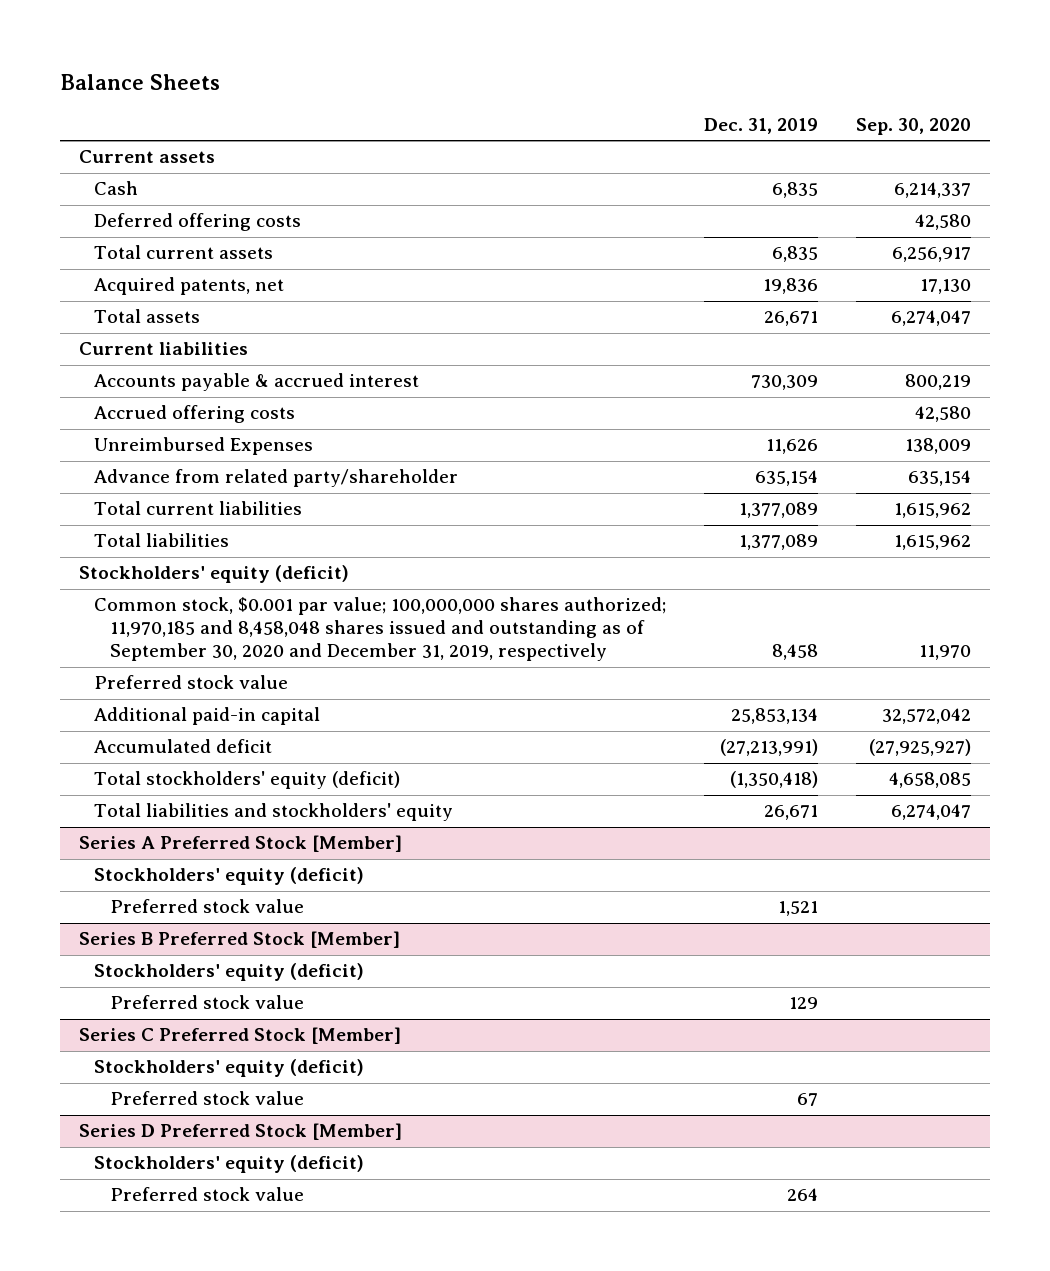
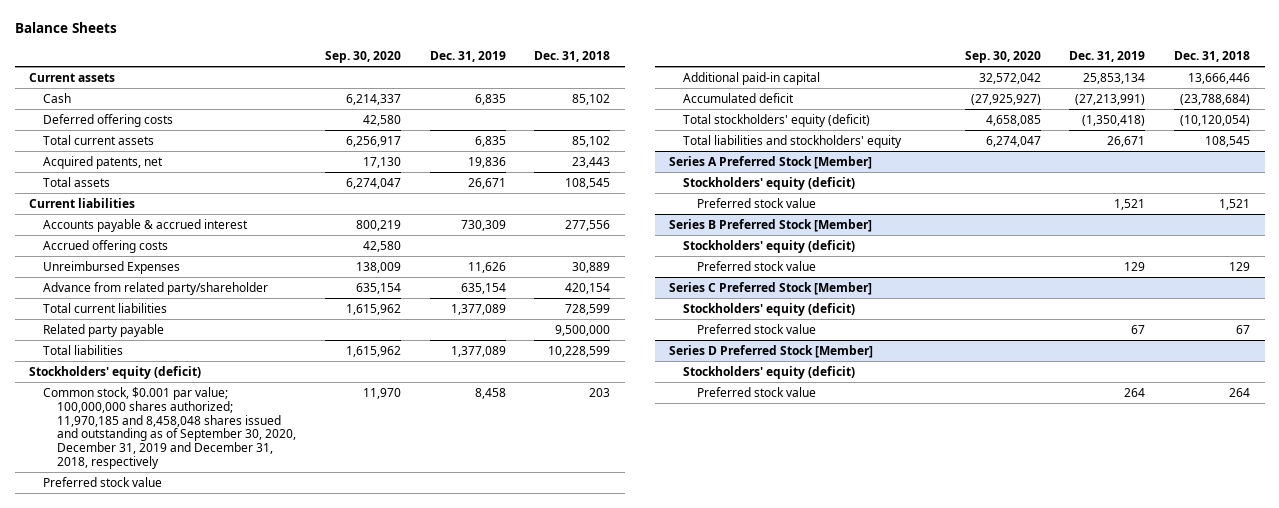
none -> [534,50,611,62] Dec. 31, 2018
none -> [43,323,165,337] Related party payable
[94,597,667,662] Common stock, $0.001 par value; 100,000,000 shares authorized; 11,970,185 and 8,458,048 shares issued and outstanding as of September 30, 2020 and December 31, 2019, respectively -> [43,386,297,470] Common stock, $0.001 par value; 100,000,000 shares authorized; 11,970,185 and 8,458,048 shares issued and outstanding as of September 30, 2020, December 31, 2019 and December 31, 2018, respectively

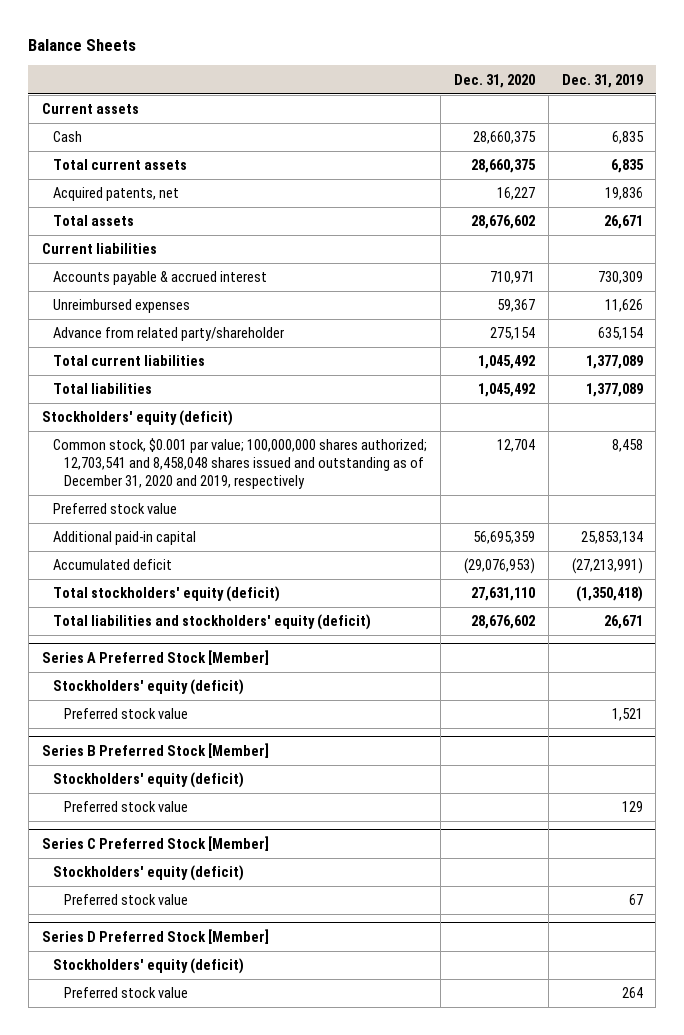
[324,50,401,63] Sep. 30, 2020 -> none
[534,50,611,62] Dec. 31, 2018 -> none
none -> [453,73,535,88] Dec. 31, 2020
[43,113,174,127] Deferred offering costs -> none
[43,239,169,253] Accrued offering costs -> none
[43,260,181,274] Unreimbursed Expenses -> [52,299,190,314] Unreimbursed expenses
[43,323,165,337] Related party payable -> none
[43,386,297,470] Common stock, $0.001 par value; 100,000,000 shares authorized; 11,970,185 and 8,458,048 shares issued and outstanding as of September 30, 2020, December 31, 2019 and December 31, 2018, respectively -> [52,438,427,489] Common stock, $0.001 par value; 100,000,000 shares authorized; 12,703,541 and 8,458,048 shares issued and outstanding as of December 31, 2020 and 2019, respectively
[682,134,902,148] Total liabilities and stockholders' equity -> [52,614,371,631] Total liabilities and stockholders' equity (deficit)

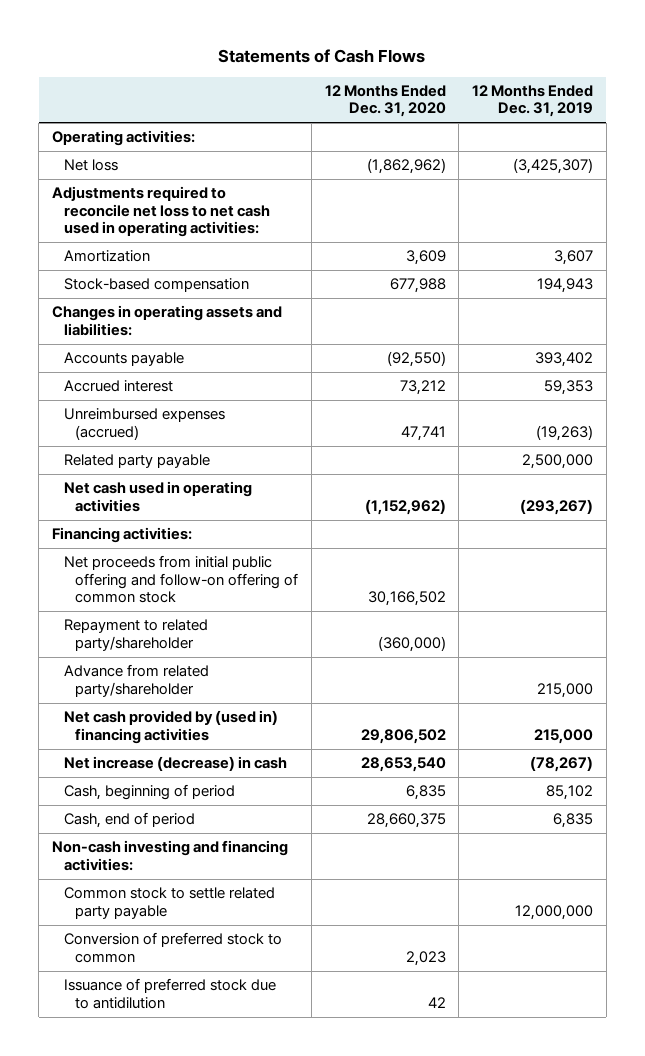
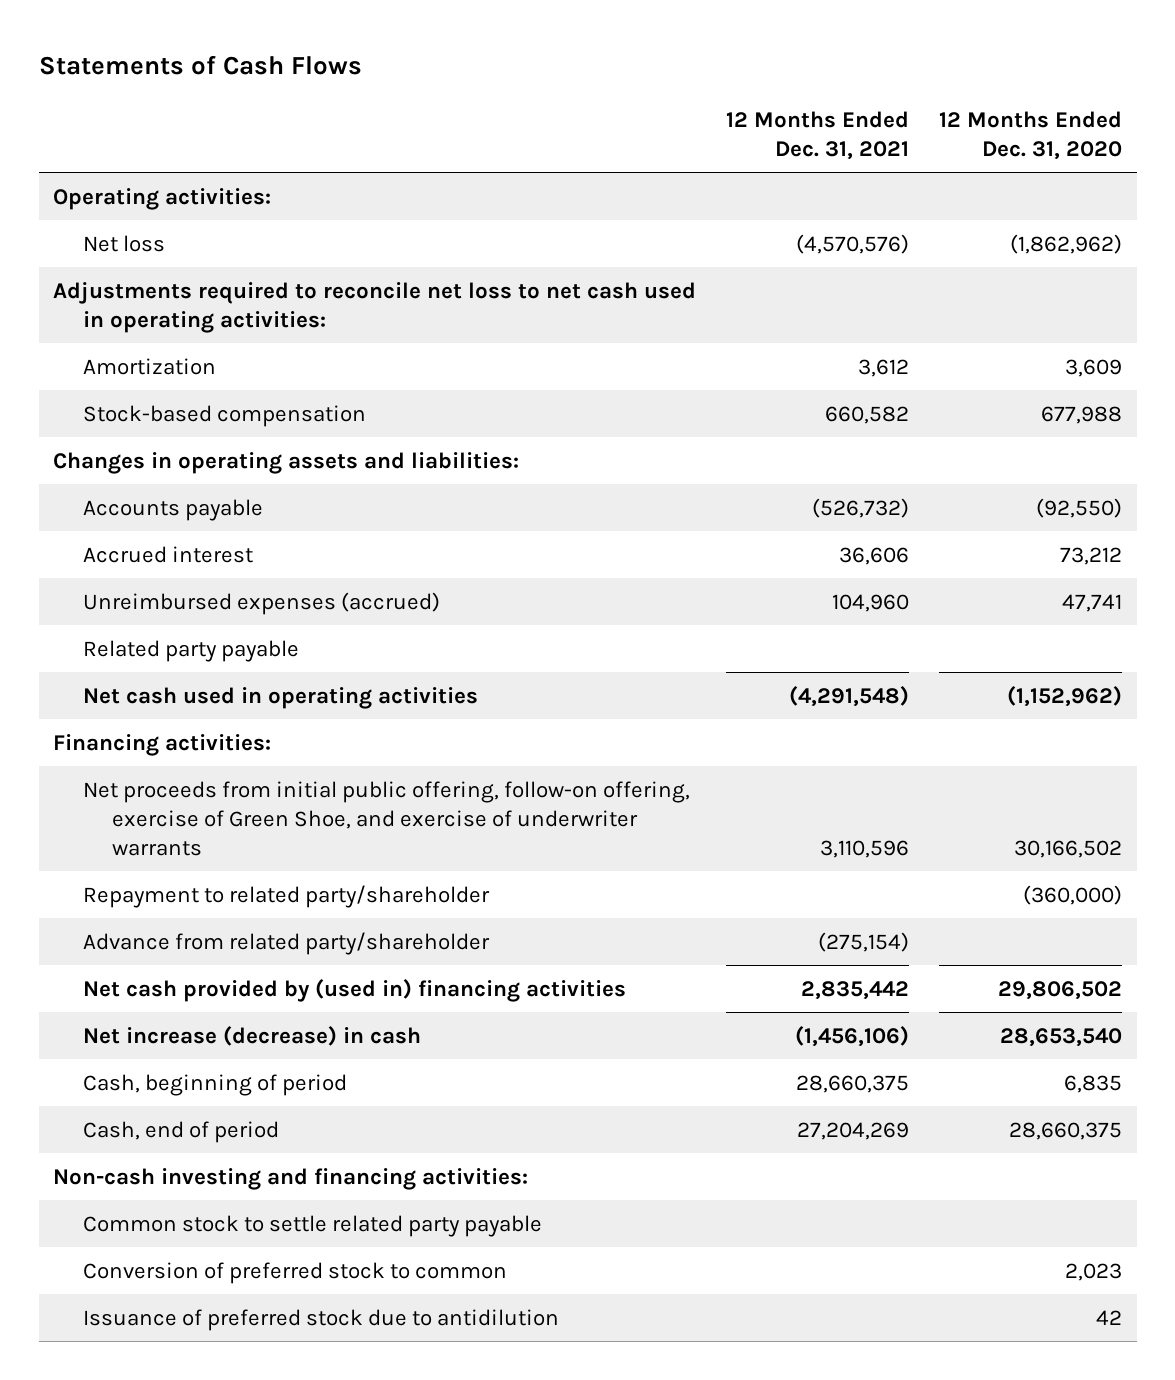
[471,85,593,118] 12 Months Ended Dec. 31, 2019 -> none
none -> [726,110,910,160] 12 Months Ended Dec. 31, 2021
[63,555,299,604] Net proceeds from initial public offering and follow-on offering of common stock -> [82,780,690,856] Net proceeds from initial public offering, follow-on offering, exercise of Green Shoe, and exercise of underwriter warrants

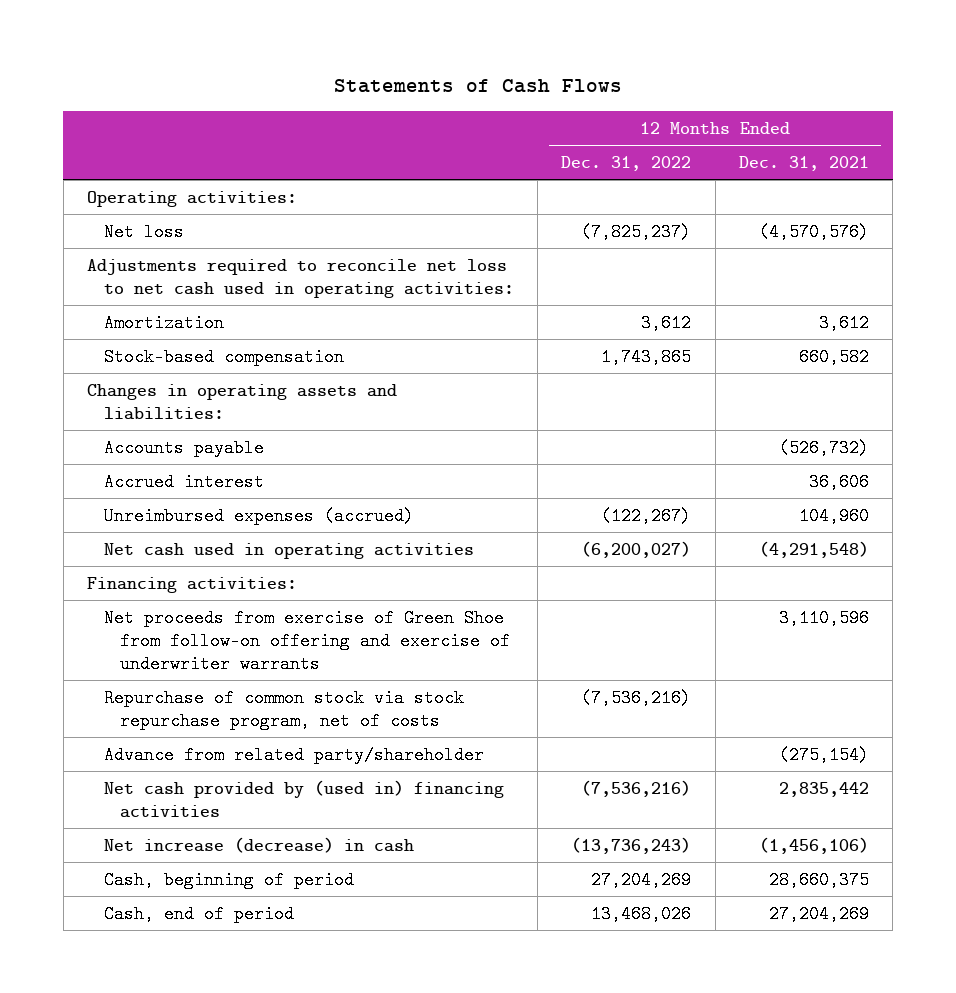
[938,110,1122,160] 12 Months Ended Dec. 31, 2020 -> none
none -> [561,155,692,171] Dec. 31, 2022
[82,639,299,662] Related party payable -> none
[82,884,490,908] Repayment to related party/shareholder -> none
[82,780,690,856] Net proceeds from initial public offering, follow-on offering, exercise of Green Shoe, and exercise of underwriter warrants -> [103,608,511,673] Net proceeds from exercise of Green Shoe from follow-on offering and exercise of underwriter warrants
none -> [103,688,464,730] Repurchase of common stock via stock repurchase program, net of costs
[53,1167,529,1190] Non-cash investing and financing activities: -> none
[82,1214,542,1237] Common stock to settle related party payable -> none
[82,1261,507,1284] Conversion of preferred stock to common -> none
[82,1308,559,1331] Issuance of preferred stock due to antidilution -> none

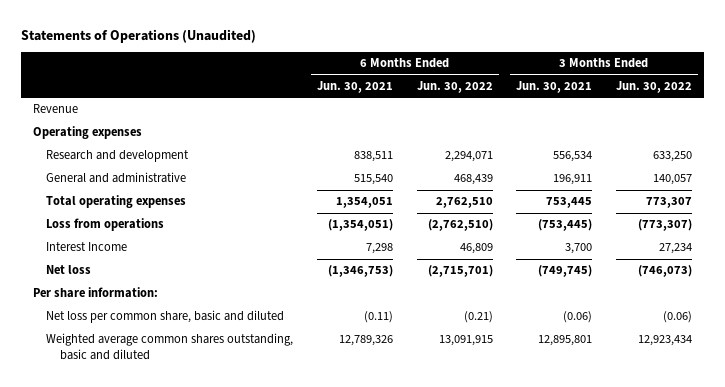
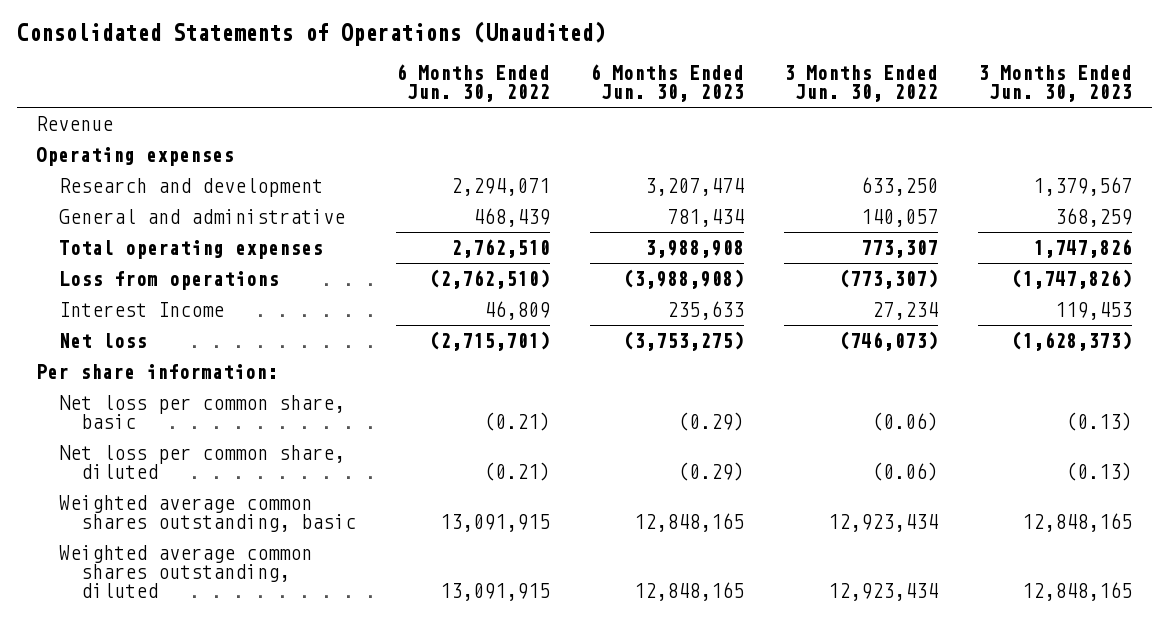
[20,28,256,43] Statements of Operations (Unaudited) -> [16,21,605,47] Consolidated Statements of Operations (Unaudited)
[316,81,393,94] Jun. 30, 2021 -> none
[516,81,593,94] Jun. 30, 2021 -> none
none -> [589,63,744,103] 6 Months Ended Jun. 30, 2023
none -> [977,64,1132,103] 3 Months Ended Jun. 30, 2023
[46,310,285,324] Net loss per common share, basic and diluted -> [58,394,345,429] Net loss per common share, basic
none -> [58,444,345,479] Net loss per common share, diluted
[46,333,294,360] Weighted average common shares outstanding, basic and diluted -> [58,494,357,532] Weighted average common shares outstanding, basic
none -> [58,544,312,598] Weighted average common shares outstanding, diluted

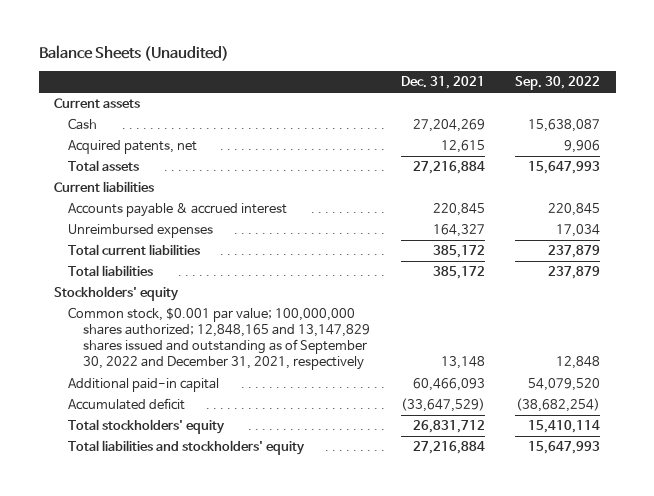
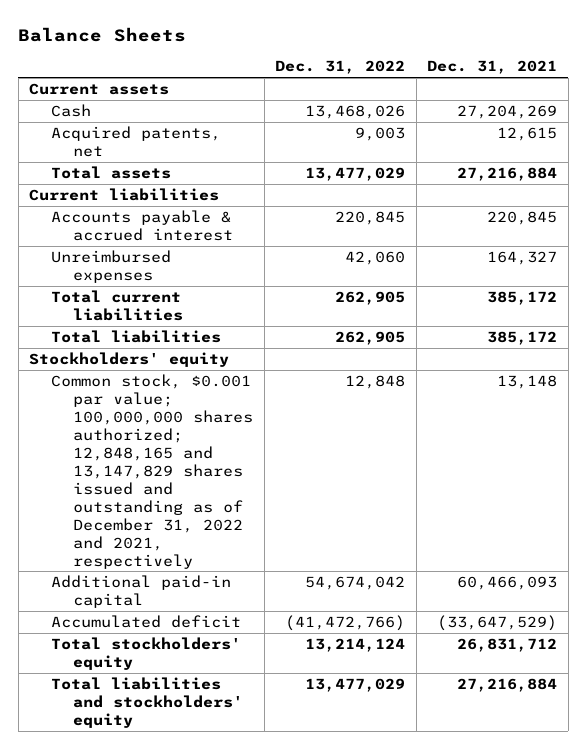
[38,45,229,62] Balance Sheets (Unaudited) -> [18,26,187,42] Balance Sheets
[515,75,601,90] Sep. 30, 2022 -> none
none -> [275,60,406,75] Dec. 31, 2022
[68,307,370,371] Common stock, $0.001 par value; 100,000,000 shares authorized; 12,848,165 and 13,147,829 shares issued and outstanding as of September 30, 2022 and December 31, 2021, respectively -> [51,374,254,569] Common stock, $0.001 par value; 100,000,000 shares authorized; 12,848,165 and 13,147,829 shares issued and outstanding as of December 31, 2022 and 2021, respectively

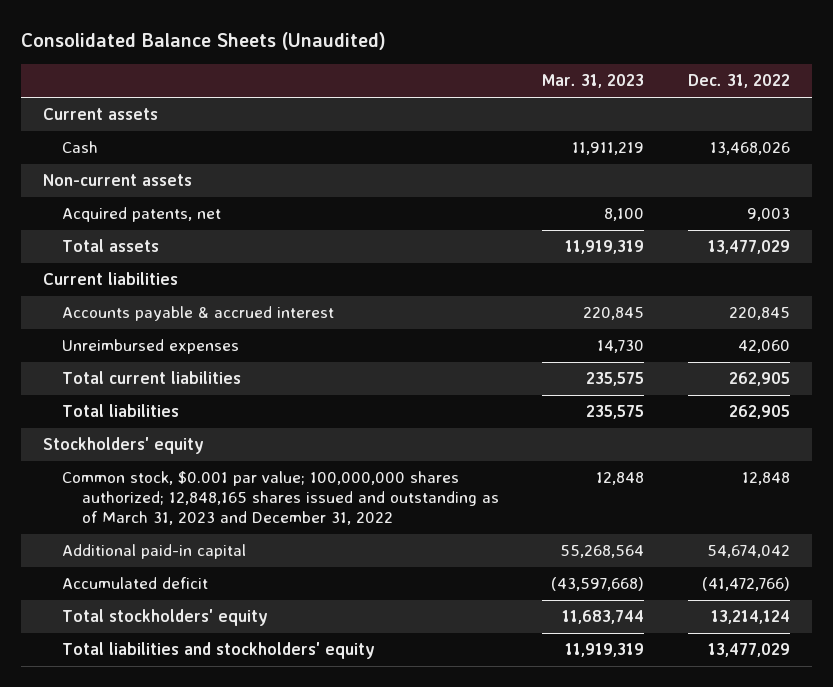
[18,26,187,42] Balance Sheets -> [21,32,387,51] Consolidated Balance Sheets (Unaudited)
[427,60,558,75] Dec. 31, 2021 -> none
none -> [542,74,645,89] Mar. 31, 2023
none -> [42,174,192,187] Non-current assets
[51,374,254,569] Common stock, $0.001 par value; 100,000,000 shares authorized; 12,848,165 and 13,147,829 shares issued and outstanding as of December 31, 2022 and 2021, respectively -> [62,471,499,526] Common stock, $0.001 par value; 100,000,000 shares authorized; 12,848,165 shares issued and outstanding as of March 31, 2023 and December 31, 2022

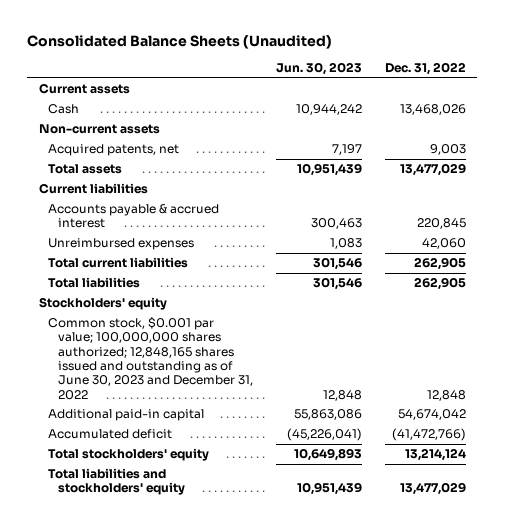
[542,74,645,89] Mar. 31, 2023 -> none
none -> [275,62,362,76] Jun. 30, 2023
[62,471,499,526] Common stock, $0.001 par value; 100,000,000 shares authorized; 12,848,165 shares issued and outstanding as of March 31, 2023 and December 31, 2022 -> [48,317,254,400] Common stock, $0.001 par value; 100,000,000 shares authorized; 12,848,165 shares issued and outstanding as of June 30, 2023 and December 31, 2022

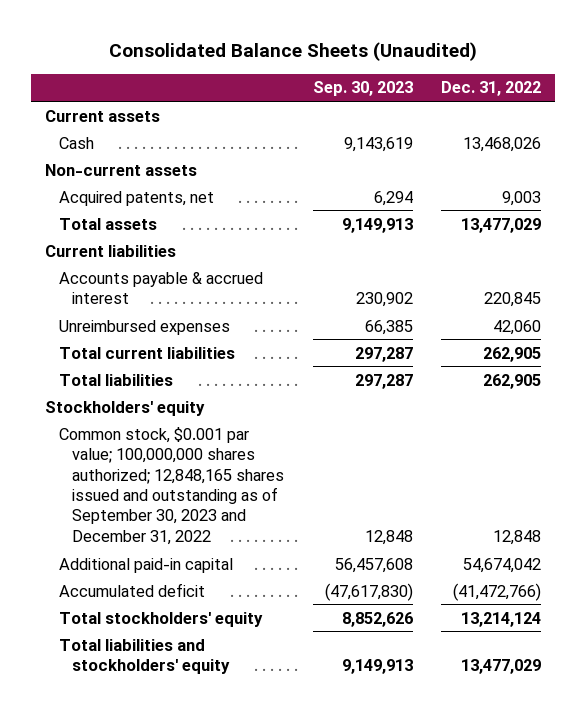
[275,62,362,76] Jun. 30, 2023 -> none
none -> [312,81,413,97] Sep. 30, 2023
[48,317,254,400] Common stock, $0.001 par value; 100,000,000 shares authorized; 12,848,165 shares issued and outstanding as of June 30, 2023 and December 31, 2022 -> [58,426,284,545] Common stock, $0.001 par value; 100,000,000 shares authorized; 12,848,165 shares issued and outstanding as of September 30, 2023 and December 31, 2022

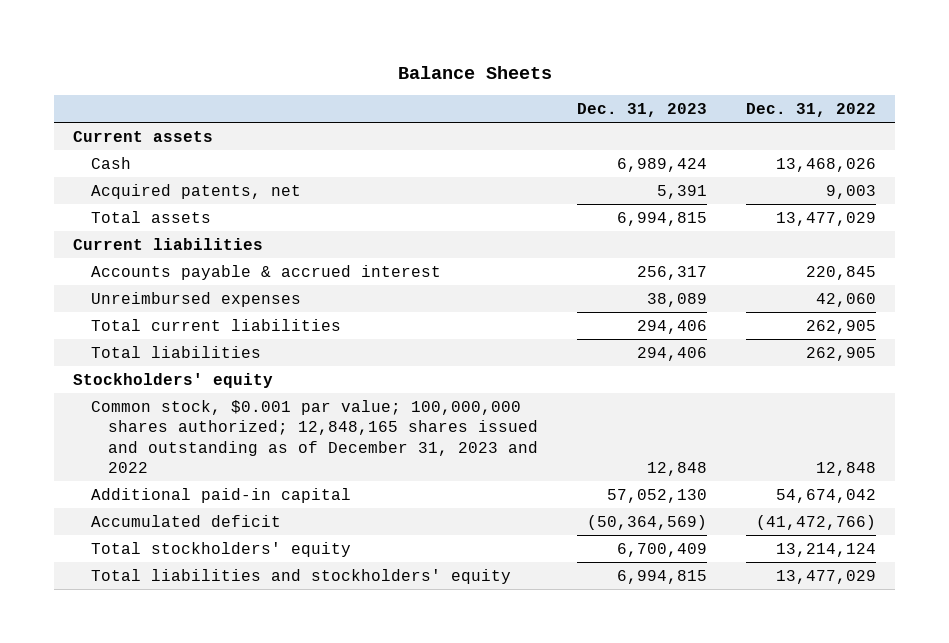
[109,42,478,62] Consolidated Balance Sheets (Unaudited) -> [397,65,552,79] Balance Sheets
[312,81,413,97] Sep. 30, 2023 -> none
none -> [577,102,708,117] Dec. 31, 2023
[45,163,198,176] Non-current assets -> none
[58,426,284,545] Common stock, $0.001 par value; 100,000,000 shares authorized; 12,848,165 shares issued and outstanding as of September 30, 2023 and December 31, 2022 -> [90,399,539,474] Common stock, $0.001 par value; 100,000,000 shares authorized; 12,848,165 shares issued and outstanding as of December 31, 2023 and 2022

